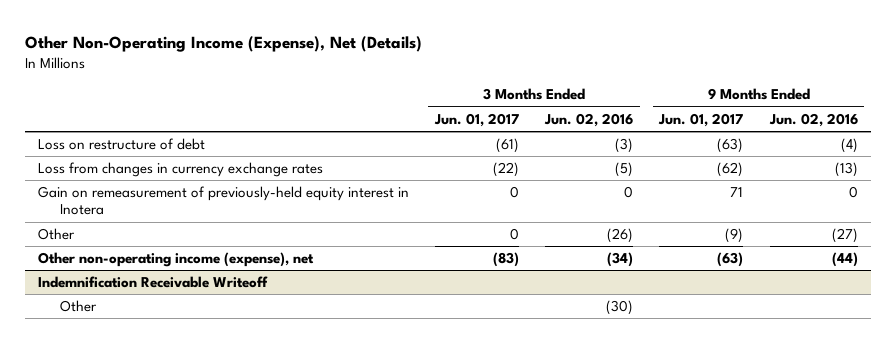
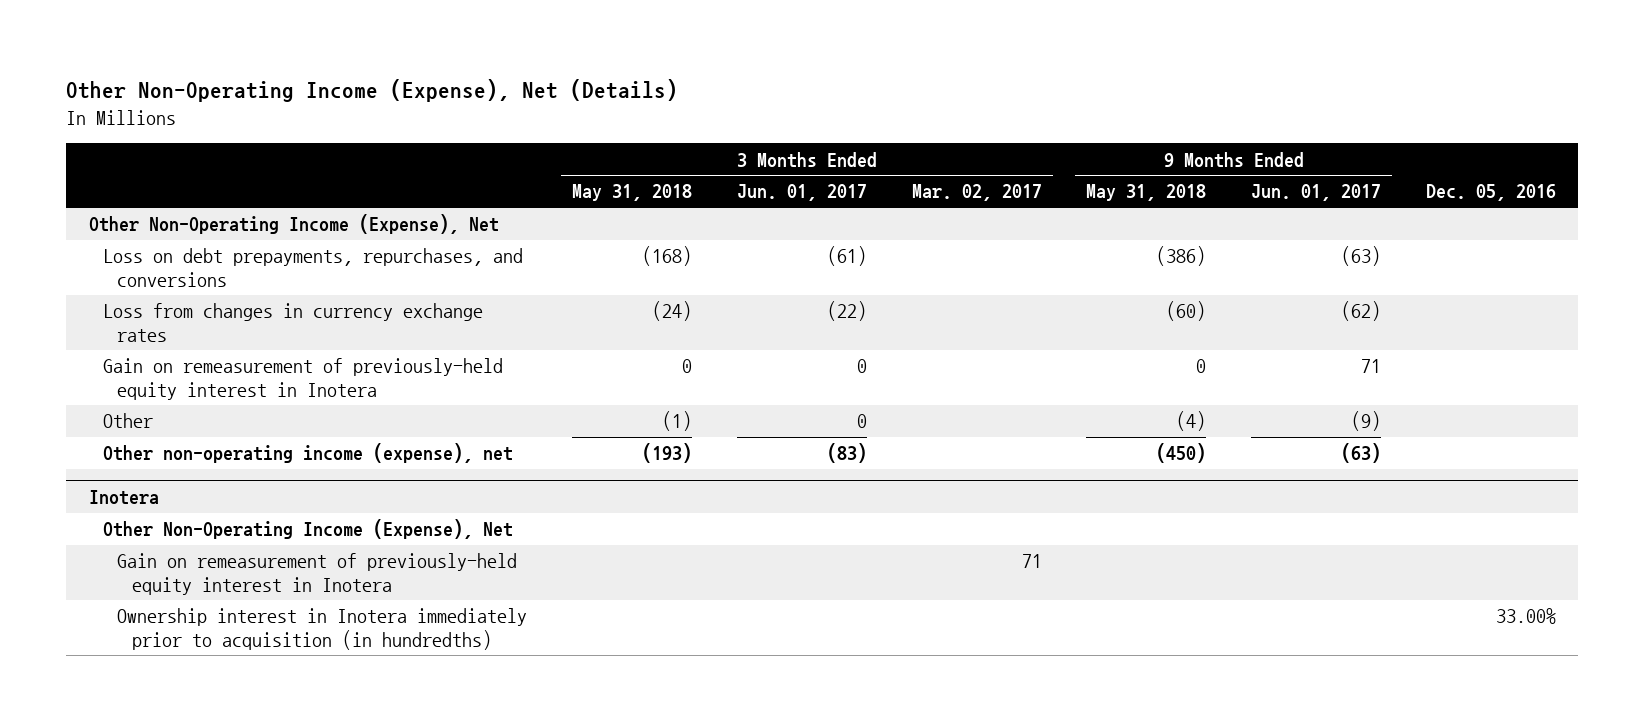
[544,112,634,127] Jun. 02, 2016 -> none
[768,112,858,127] Jun. 02, 2016 -> none
none -> [572,184,693,202] May 31, 2018
none -> [911,184,1042,202] Mar. 02, 2017
none -> [1086,184,1207,202] May 31, 2018
none -> [1425,184,1556,202] Dec. 05, 2016
none -> [88,214,499,235] Other Non-Operating Income (Expense), Net
[37,138,205,151] Loss on restructure of debt -> [103,248,524,287] Loss on debt prepayments, repurchases, and conversions
[37,276,268,289] Indemnification Receivable Writeoff -> none
[59,300,97,313] Other -> none
none -> [88,489,159,505] Inotera
none -> [103,519,514,540] Other Non-Operating Income (Expense), Net
none -> [117,553,518,595] Gain on remeasurement of previously-held equity interest in Inotera
none -> [117,608,528,650] Ownership interest in Inotera immediately prior to acquisition (in hundredths)

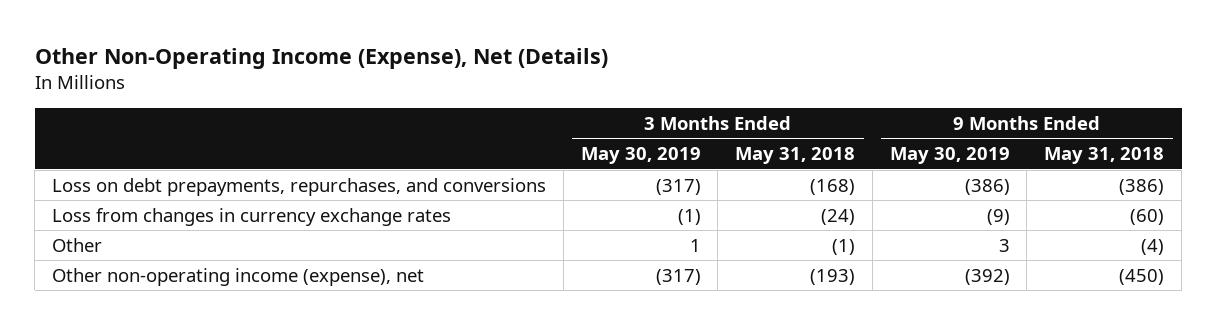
[736,184,867,202] Jun. 01, 2017 -> none
[911,184,1042,202] Mar. 02, 2017 -> none
[1250,184,1381,202] Jun. 01, 2017 -> none
[1425,184,1556,202] Dec. 05, 2016 -> none
none -> [580,147,701,165] May 30, 2019
none -> [889,147,1010,165] May 30, 2019
[88,214,499,235] Other Non-Operating Income (Expense), Net -> none
[103,358,504,400] Gain on remeasurement of previously-held equity interest in Inotera -> none
[88,489,159,505] Inotera -> none
[103,519,514,540] Other Non-Operating Income (Expense), Net -> none
[117,553,518,595] Gain on remeasurement of previously-held equity interest in Inotera -> none
[117,608,528,650] Ownership interest in Inotera immediately prior to acquisition (in hundredths) -> none

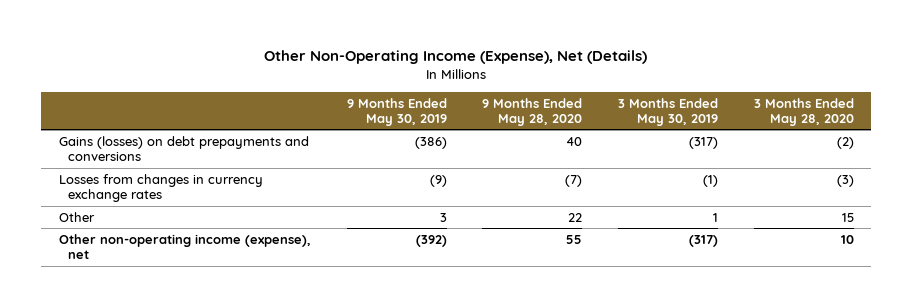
[735,147,856,165] May 31, 2018 -> none
[1044,147,1165,165] May 31, 2018 -> none
none -> [482,97,583,126] 9 Months Ended May 28, 2020
none -> [753,97,854,126] 3 Months Ended May 28, 2020
[52,177,547,196] Loss on debt prepayments, repurchases, and conversions -> [58,135,309,162] Gains (losses) on debt prepayments and conversions
[52,207,452,226] Loss from changes in currency exchange rates -> [58,173,263,203] Losses from changes in currency exchange rates

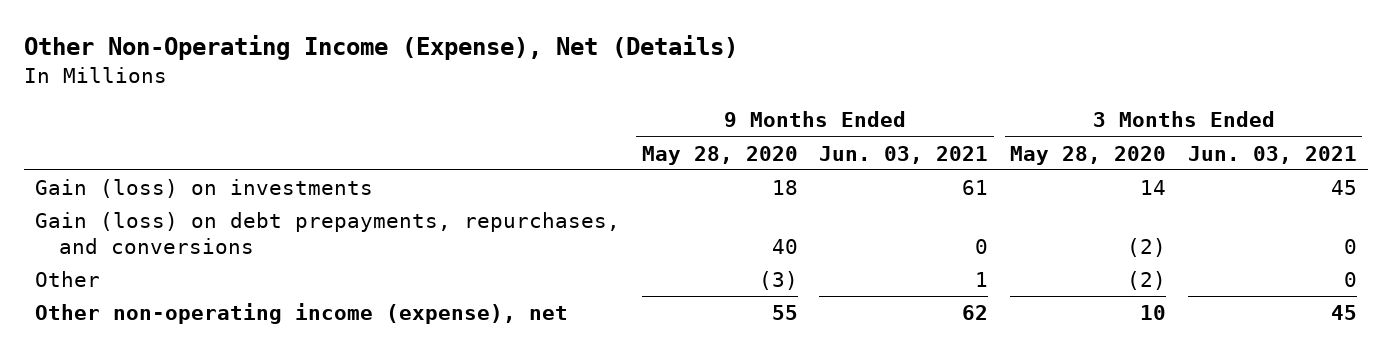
[346,97,447,126] 9 Months Ended May 30, 2019 -> none
[617,97,718,126] 3 Months Ended May 30, 2019 -> none
none -> [819,145,989,164] Jun. 03, 2021
none -> [1187,145,1357,164] Jun. 03, 2021
[58,173,263,203] Losses from changes in currency exchange rates -> none
none -> [34,179,373,199] Gain (loss) on investments
[58,135,309,162] Gains (losses) on debt prepayments and conversions -> [34,212,620,254] Gain (loss) on debt prepayments, repurchases, and conversions
[568,212,583,222] 22 -> [758,271,798,291] (3)
[841,212,854,222] 15 -> [1127,271,1167,291] (2)

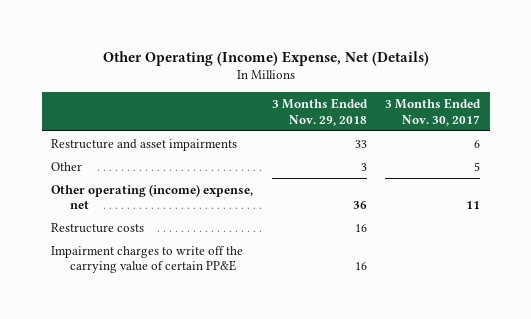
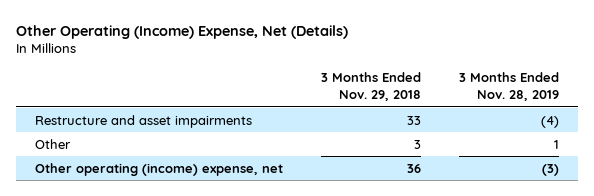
[385,98,482,126] 3 Months Ended Nov. 30, 2017 -> none
none -> [458,72,559,101] 3 Months Ended Nov. 28, 2019
[50,222,144,233] Restructure costs -> none
[50,245,243,274] Impairment charges to write off the carrying value of certain PP&E -> none

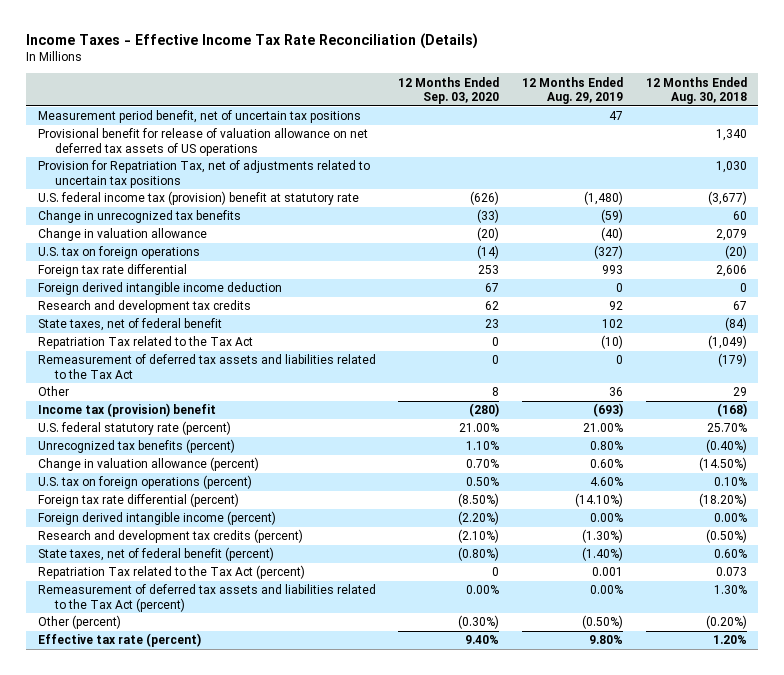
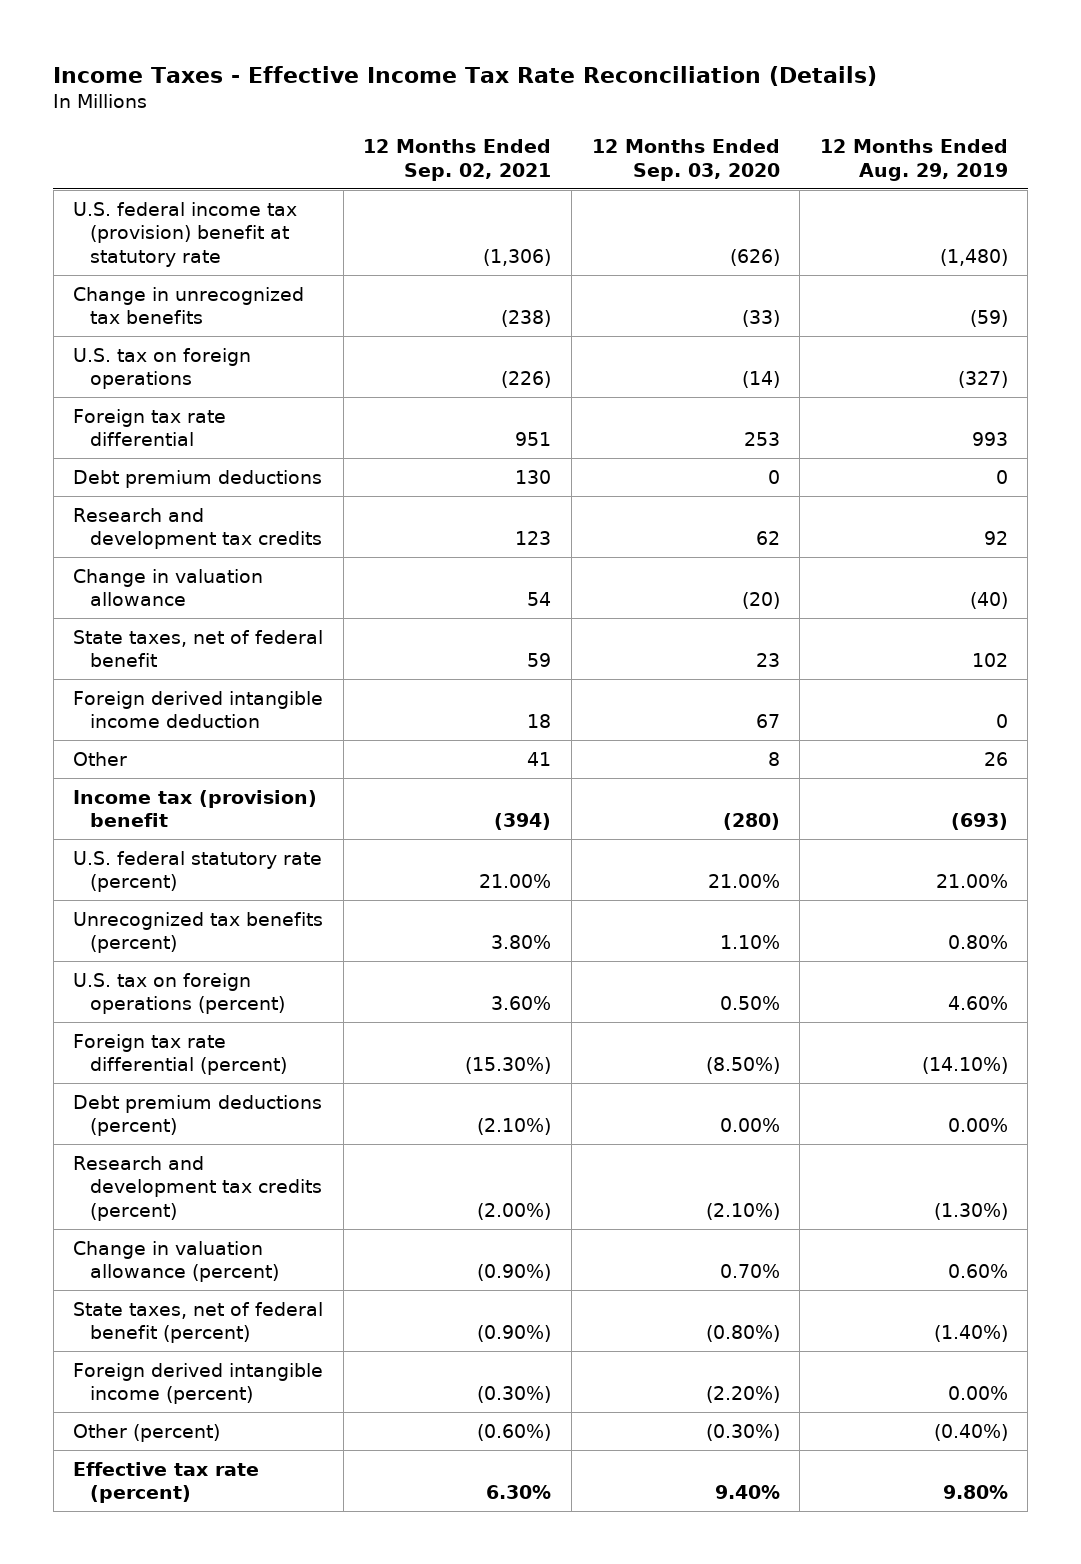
[645,76,747,105] 12 Months Ended Aug. 30, 2018 -> none
none -> [363,139,552,181] 12 Months Ended Sep. 02, 2021
[37,110,361,124] Measurement period benefit, net of uncertain tax positions -> none
[37,128,368,156] Provisional benefit for release of valuation allowance on net deferred tax assets of US operations -> none
[37,160,370,188] Provision for Repatriation Tax, net of adjustments related to uncertain tax positions -> none
none -> [73,469,323,488] Debt premium deductions
[37,228,207,242] Change in valuation allowance -> [73,568,264,607] Change in valuation allowance
[37,336,253,350] Repatriation Tax related to the Tax Act -> none
[37,354,376,379] Remeasurement of deferred tax assets and liabilities related to the Tax Act -> none
[37,282,282,296] Foreign derived intangible income deduction -> [73,690,324,729] Foreign derived intangible income deduction
[608,387,623,397] 36 -> [983,751,1008,766] 26
none -> [73,1094,323,1137] Debt premium deductions (percent)
[37,457,259,472] Change in valuation allowance (percent) -> [73,1240,280,1283] Change in valuation allowance (percent)
[37,565,305,580] Repatriation Tax related to the Tax Act (percent) -> none
[37,584,376,612] Remeasurement of deferred tax assets and liabilities related to the Tax Act (percent) -> none
[37,511,276,526] Foreign derived intangible income (percent) -> [73,1362,324,1405] Foreign derived intangible income (percent)
[581,615,623,630] (0.50%) -> [933,1423,1008,1441] (0.40%)

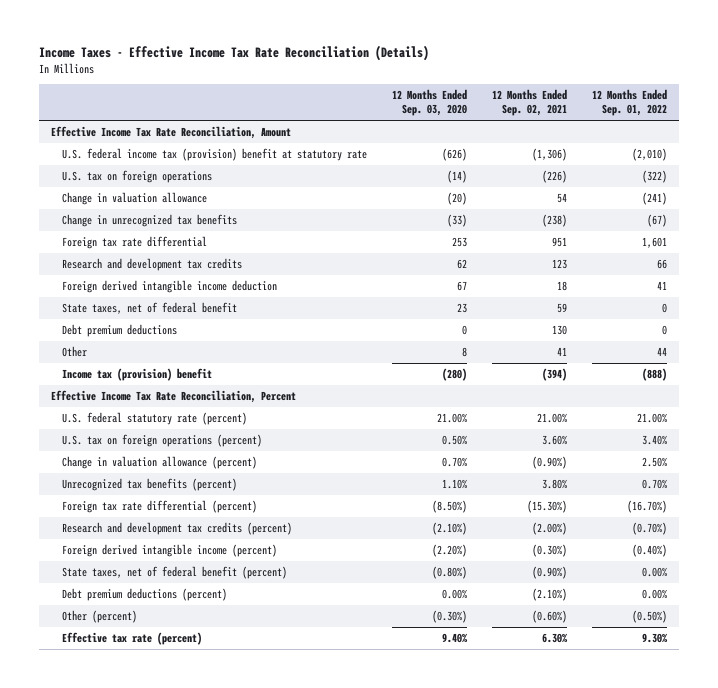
[819,139,1008,181] 12 Months Ended Aug. 29, 2019 -> none
none -> [591,89,667,117] 12 Months Ended Sep. 01, 2022
none -> [51,126,292,140] Effective Income Tax Rate Reconciliation, Amount
[73,568,264,607] Change in valuation allowance -> [61,192,207,206] Change in valuation allowance
[73,286,305,325] Change in unrecognized tax benefits -> [61,214,237,228] Change in unrecognized tax benefits
[73,629,324,668] State taxes, net of federal benefit -> [61,302,237,315] State taxes, net of federal benefit
[73,469,323,488] Debt premium deductions -> [61,324,177,338] Debt premium deductions
none -> [51,390,297,404] Effective Income Tax Rate Reconciliation, Percent
[73,1240,280,1283] Change in valuation allowance (percent) -> [61,456,257,470] Change in valuation allowance (percent)
[73,911,324,954] Unrecognized tax benefits (percent) -> [61,478,237,492] Unrecognized tax benefits (percent)
[73,1301,324,1344] State taxes, net of federal benefit (percent) -> [61,566,287,580] State taxes, net of federal benefit (percent)
[73,1094,323,1137] Debt premium deductions (percent) -> [61,588,227,602] Debt premium deductions (percent)

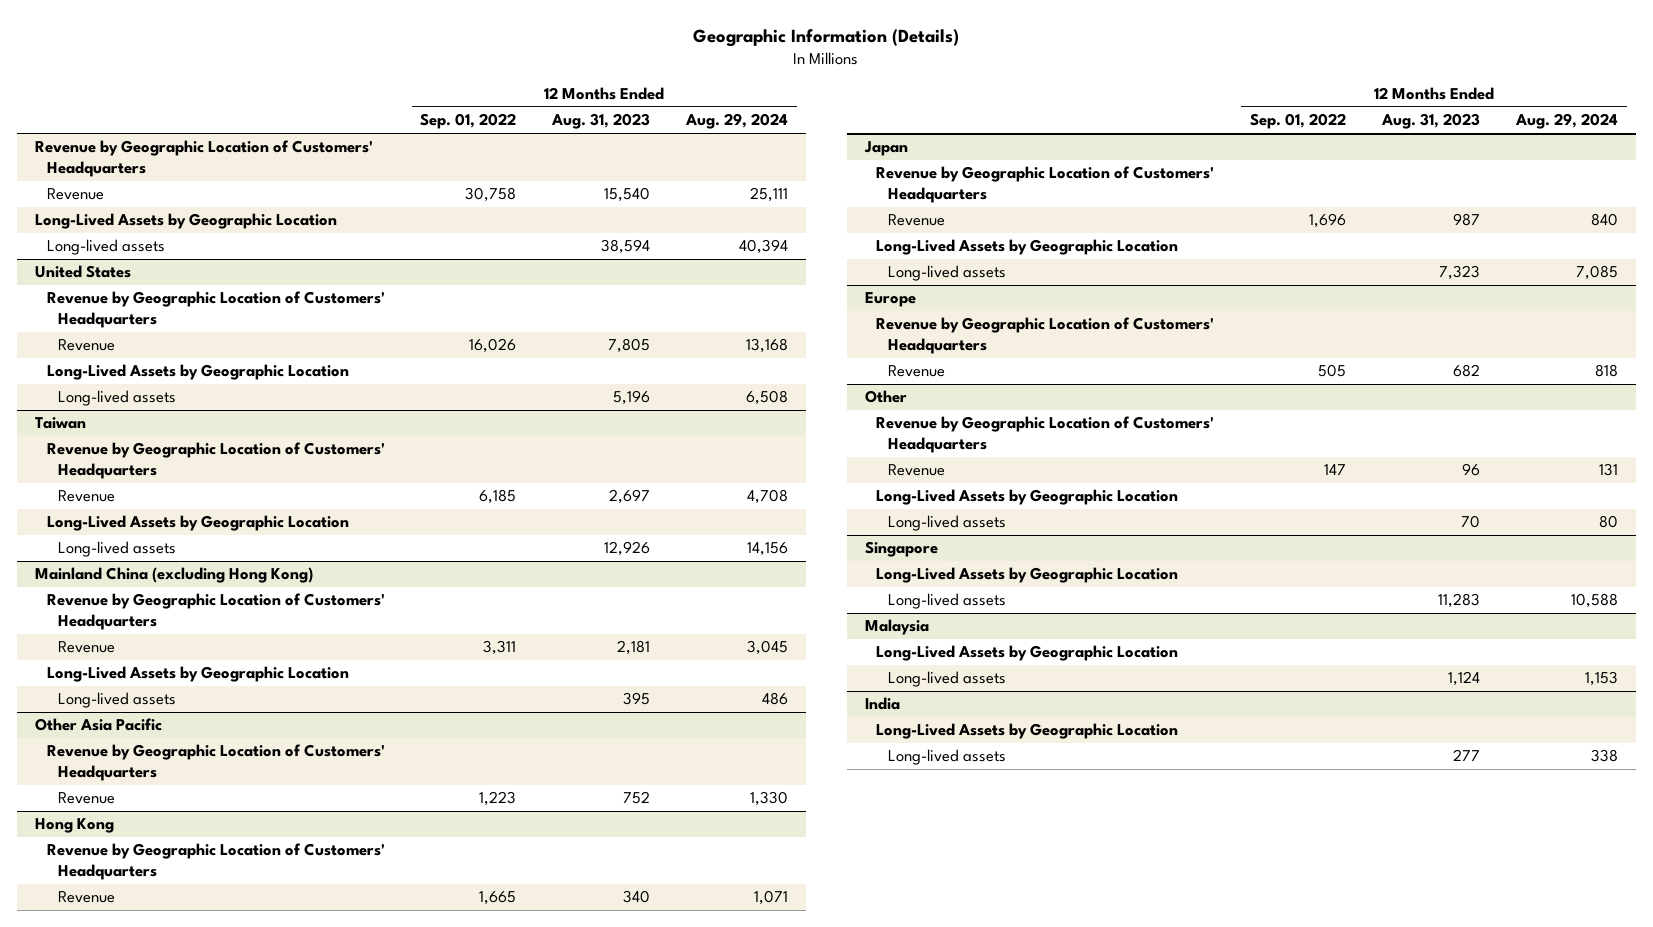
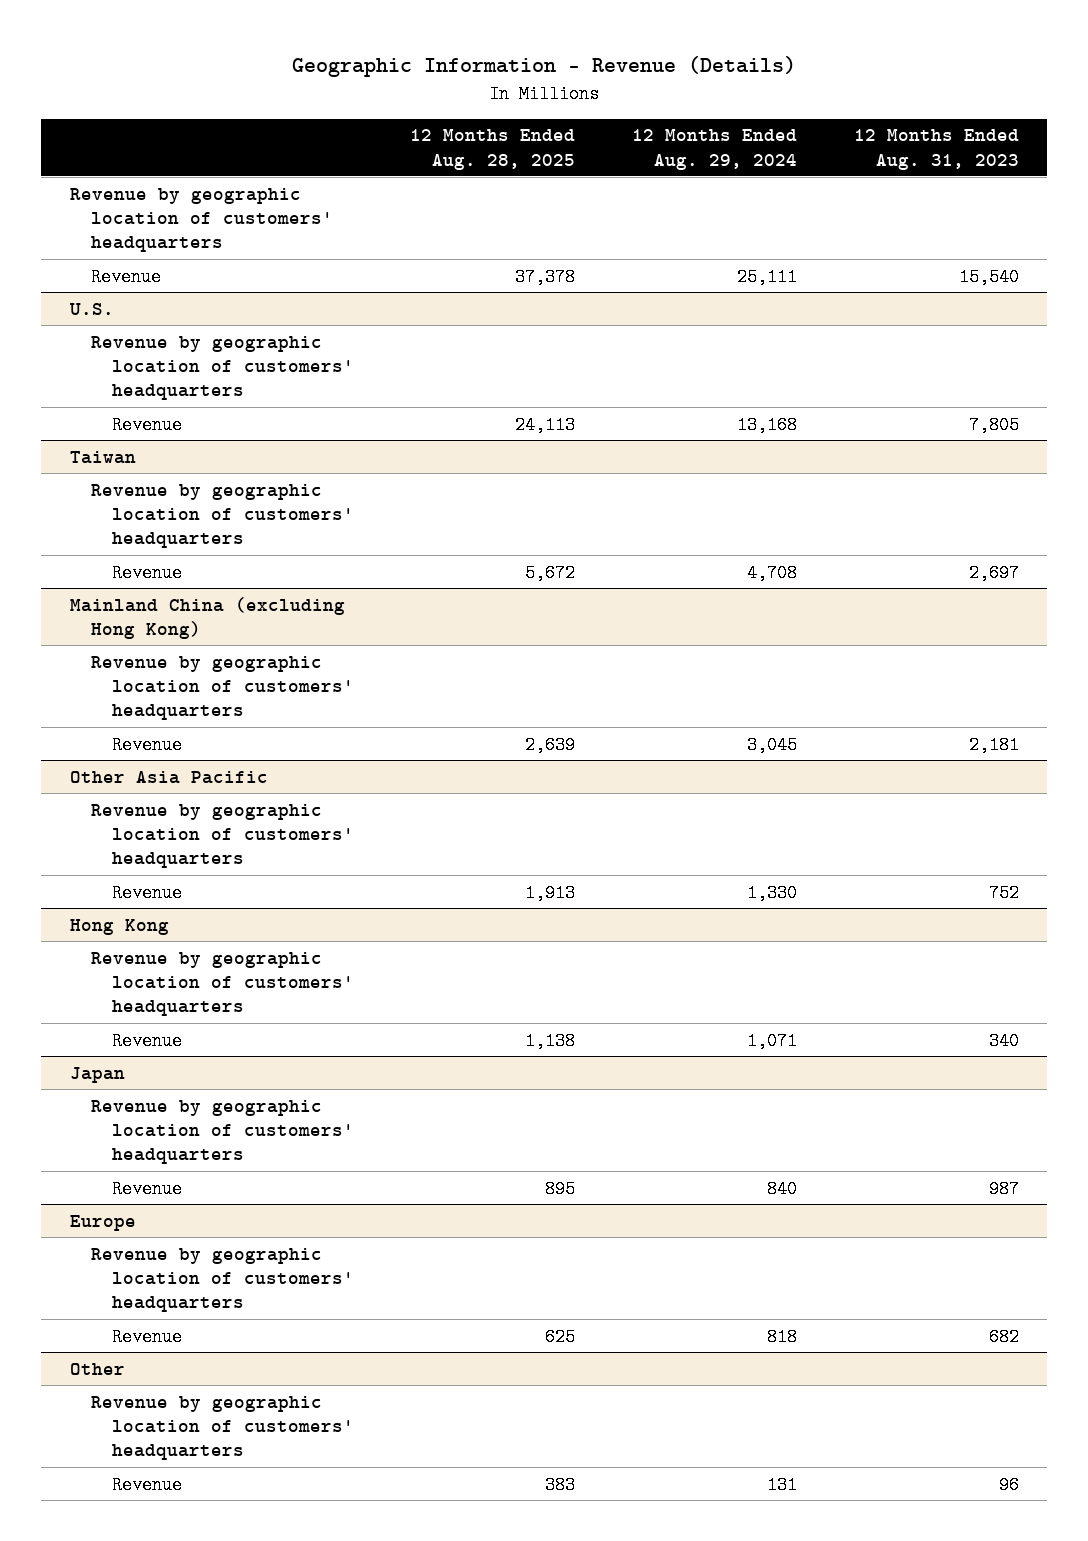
[693,29,960,48] Geographic Information (Details) -> [292,56,797,78] Geographic Information - Revenue (Details)
[420,113,517,130] Sep. 01, 2022 -> none
none -> [410,129,576,170] 12 Months Ended Aug. 28, 2025
[35,140,374,177] Revenue by Geographic Location of Customers' Headquarters -> [69,187,333,253] Revenue by geographic location of customers' headquarters
[35,213,338,230] Long-Lived Assets by Geographic Location -> none
[46,239,165,256] Long-lived assets -> none
[35,265,132,279] United States -> [68,302,114,315] U.S.
[46,291,385,328] Revenue by Geographic Location of Customers' Headquarters -> [90,335,354,401] Revenue by geographic location of customers' headquarters
[46,364,349,381] Long-Lived Assets by Geographic Location -> none
[58,390,177,407] Long-lived assets -> none
[46,442,385,479] Revenue by Geographic Location of Customers' Headquarters -> [90,483,354,549] Revenue by geographic location of customers' headquarters
[46,515,349,532] Long-Lived Assets by Geographic Location -> none
[58,541,177,558] Long-lived assets -> none
[46,593,385,630] Revenue by Geographic Location of Customers' Headquarters -> [90,655,354,721] Revenue by geographic location of customers' headquarters
[46,666,349,683] Long-Lived Assets by Geographic Location -> none
[58,692,177,709] Long-lived assets -> none
[46,744,385,781] Revenue by Geographic Location of Customers' Headquarters -> [90,803,354,869] Revenue by geographic location of customers' headquarters
[46,843,385,880] Revenue by Geographic Location of Customers' Headquarters -> [90,951,354,1017] Revenue by geographic location of customers' headquarters
[876,166,1215,203] Revenue by Geographic Location of Customers' Headquarters -> [90,1099,354,1165] Revenue by geographic location of customers' headquarters
[876,239,1179,256] Long-Lived Assets by Geographic Location -> none
[887,265,1006,282] Long-lived assets -> none
[876,317,1215,354] Revenue by Geographic Location of Customers' Headquarters -> [90,1247,354,1313] Revenue by geographic location of customers' headquarters
[876,416,1215,453] Revenue by Geographic Location of Customers' Headquarters -> [90,1395,354,1461] Revenue by geographic location of customers' headquarters
[876,489,1179,506] Long-Lived Assets by Geographic Location -> none
[887,515,1006,532] Long-lived assets -> none
[864,541,938,558] Singapore -> none
[876,567,1179,584] Long-Lived Assets by Geographic Location -> none
[887,593,1006,610] Long-lived assets -> none
[864,619,929,636] Malaysia -> none
[876,645,1179,662] Long-Lived Assets by Geographic Location -> none
[887,671,1006,688] Long-lived assets -> none
[864,697,900,711] India -> none
[876,723,1179,740] Long-Lived Assets by Geographic Location -> none
[887,749,1006,766] Long-lived assets -> none

